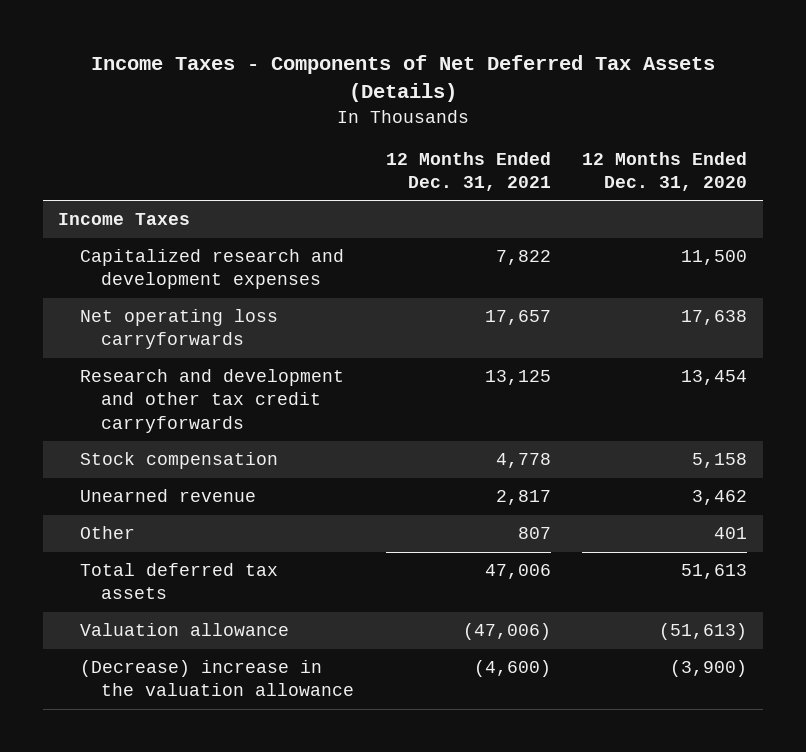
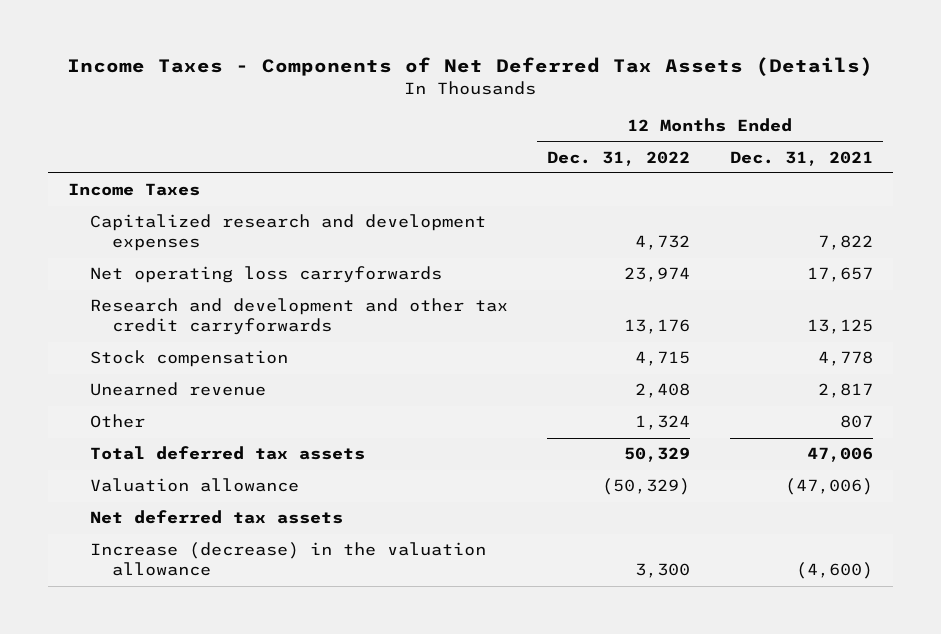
[582,151,748,192] 12 Months Ended Dec. 31, 2020 -> none
none -> [547,150,691,166] Dec. 31, 2022
none -> [89,510,343,525] Net deferred tax assets
[79,660,354,697] (Decrease) increase in the valuation allowance -> [89,542,486,577] Increase (decrease) in the valuation allowance

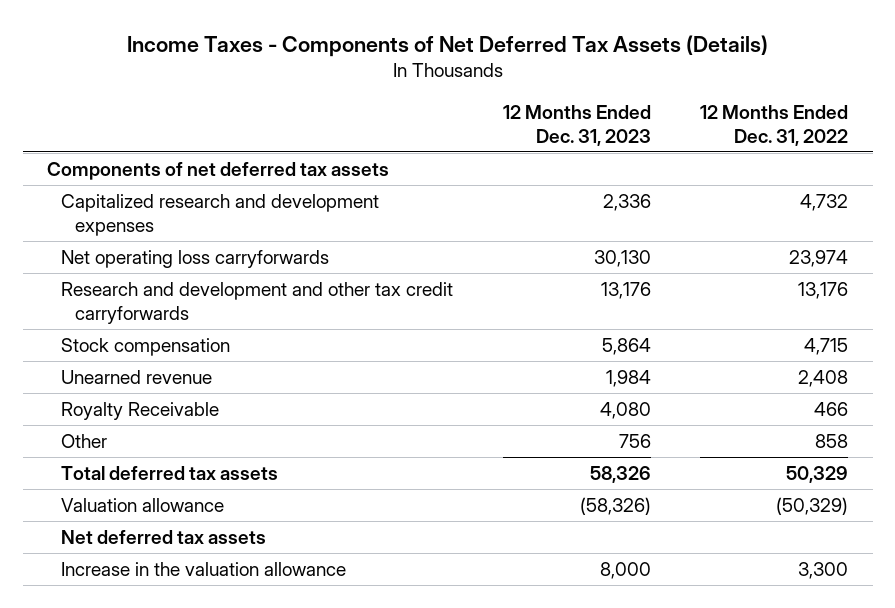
[730,150,874,166] Dec. 31, 2021 -> none
none -> [502,104,651,146] 12 Months Ended Dec. 31, 2023
[67,183,200,197] Income Taxes -> none
none -> [47,161,390,180] Components of net deferred tax assets
none -> [61,401,220,420] Royalty Receivable
[635,415,691,431] 1,324 -> [815,433,849,448] 858
[89,542,486,577] Increase (decrease) in the valuation allowance -> [61,561,347,576] Increase in the valuation allowance

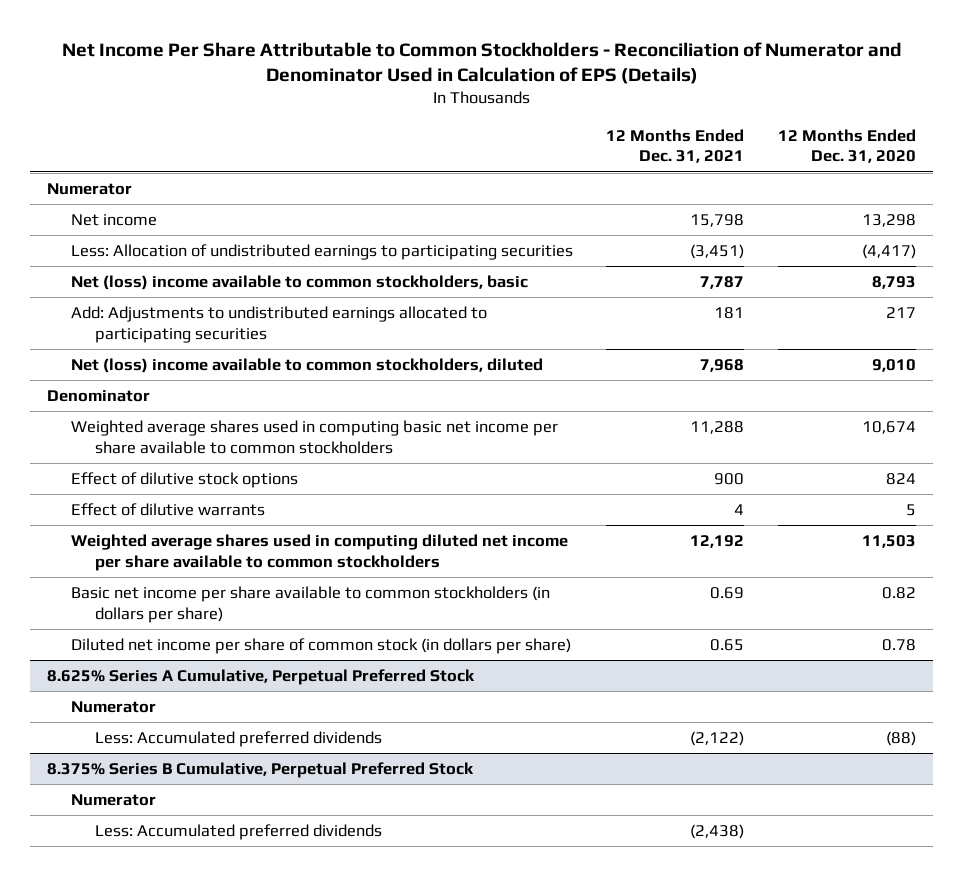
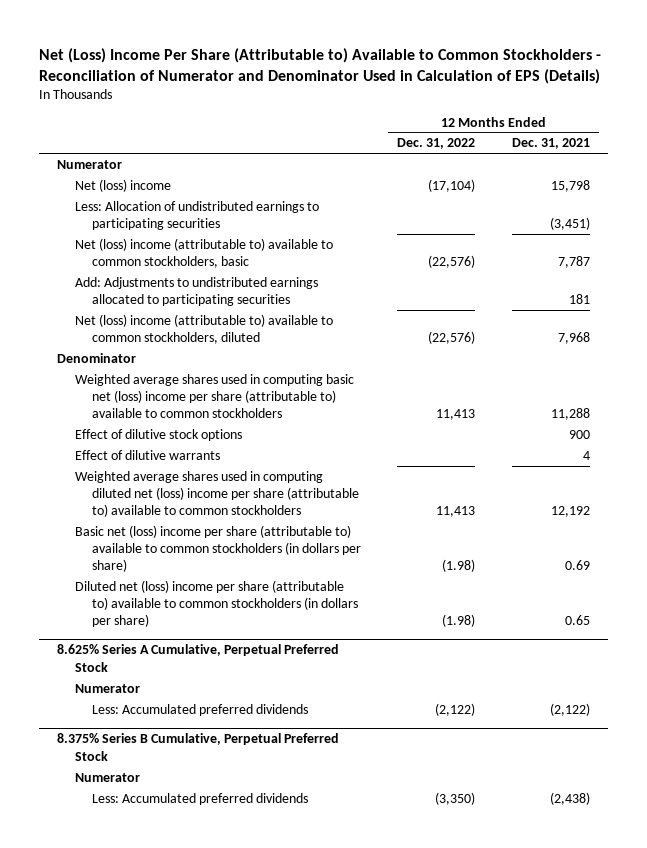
[61,41,902,85] Net Income Per Share Attributable to Common Stockholders - Reconciliation of Numerator and Denominator Used in Calculation of EPS (Details) -> [39,47,602,84] Net (Loss) Income Per Share (Attributable to) Available to Common Stockholders - Reconciliation of Numerator and Denominator Used in Calculation of EPS (Details)
[778,128,917,164] 12 Months Ended Dec. 31, 2020 -> none
none -> [397,138,476,150] Dec. 31, 2022
[70,214,157,227] Net income -> [74,178,171,192] Net (loss) income
[70,275,528,291] Net (loss) income available to common stockholders, basic -> [74,237,333,268] Net (loss) income (attributable to) available to common stockholders, basic
[70,358,543,374] Net (loss) income available to common stockholders, diluted -> [74,313,333,344] Net (loss) income (attributable to) available to common stockholders, diluted
[70,420,558,454] Weighted average shares used in computing basic net income per share available to common stockholders -> [74,373,354,419] Weighted average shares used in computing basic net (loss) income per share (attributable to) available to common stockholders
[70,534,568,571] Weighted average shares used in computing diluted net income per share available to common stockholders -> [74,470,360,518] Weighted average shares used in computing diluted net (loss) income per share (attributable to) available to common stockholders
[70,586,550,623] Basic net income per share available to common stockholders (in dollars per share) -> [74,524,362,573] Basic net (loss) income per share (attributable to) available to common stockholders (in dollars per share)
[70,638,571,655] Diluted net income per share of common stock (in dollars per share) -> [74,579,359,628] Diluted net (loss) income per share (attributable to) available to common stockholders (in dollars per share)

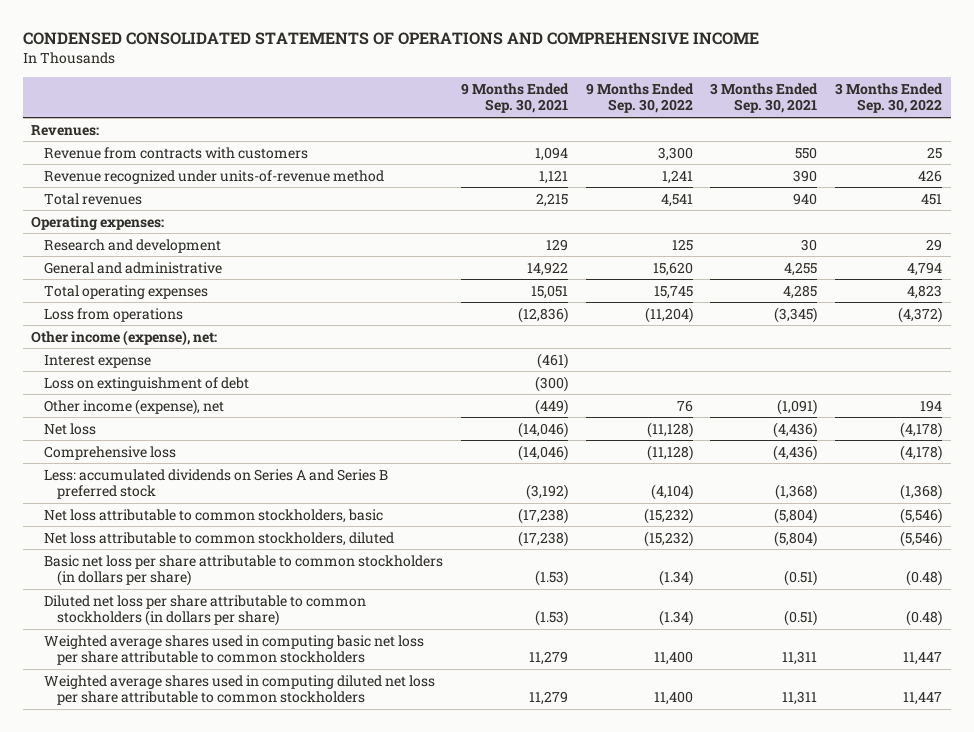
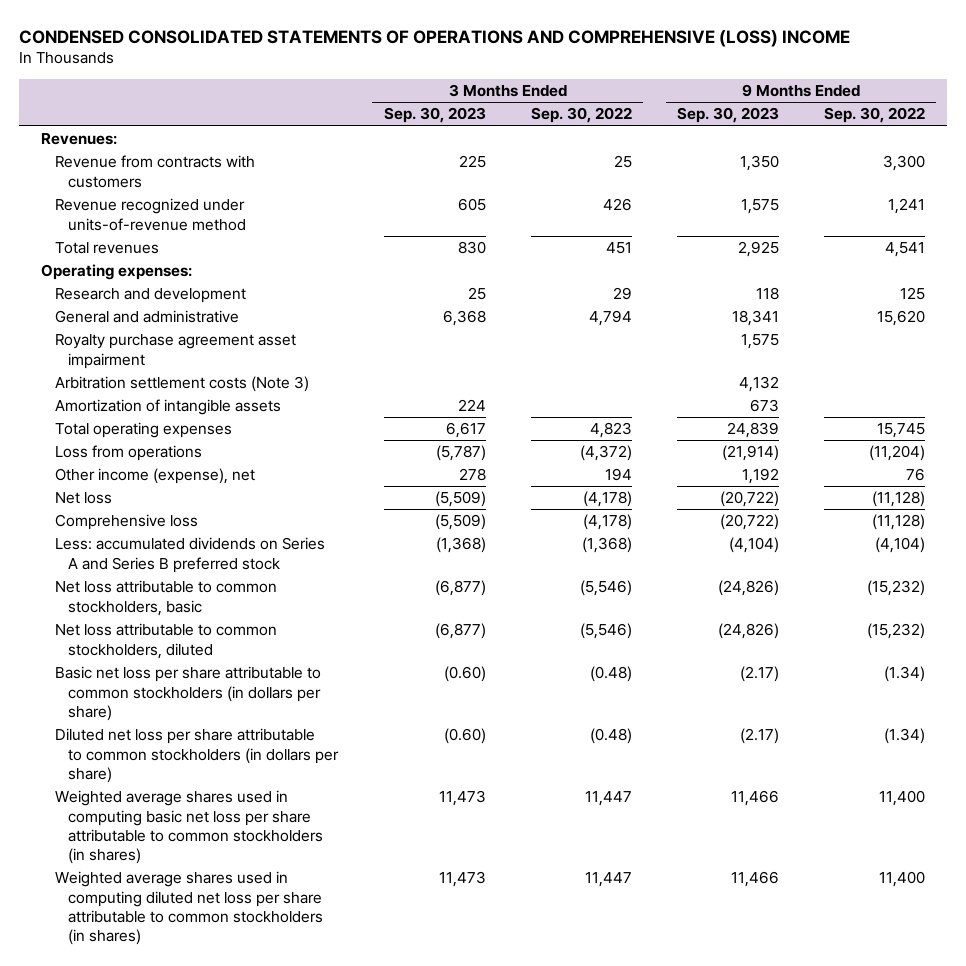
[22,32,759,46] CONDENSED CONSOLIDATED STATEMENTS OF OPERATIONS AND COMPREHENSIVE INCOME -> [18,29,850,47] CONDENSED CONSOLIDATED STATEMENTS OF OPERATIONS AND COMPREHENSIVE (LOSS) INCOME
[460,82,569,114] 9 Months Ended Sep. 30, 2021 -> none
[710,82,819,114] 3 Months Ended Sep. 30, 2021 -> none
none -> [383,107,486,124] Sep. 30, 2023
none -> [676,107,779,124] Sep. 30, 2023
none -> [54,334,296,369] Royalty purchase agreement asset impairment
none -> [54,376,309,393] Arbitration settlement costs (Note 3)
none -> [54,399,281,416] Amortization of intangible assets
[31,329,218,346] Other income (expense), net: -> none
[44,354,152,368] Interest expense -> none
[44,376,250,391] Loss on extinguishment of debt -> none
[44,634,425,666] Weighted average shares used in computing basic net loss per share attributable to common stockholders -> [54,790,324,865] Weighted average shares used in computing basic net loss per share attributable to common stockholders (in shares)
[44,674,436,706] Weighted average shares used in computing diluted net loss per share attributable to common stockholders -> [54,871,324,946] Weighted average shares used in computing diluted net loss per share attributable to common stockholders (in shares)

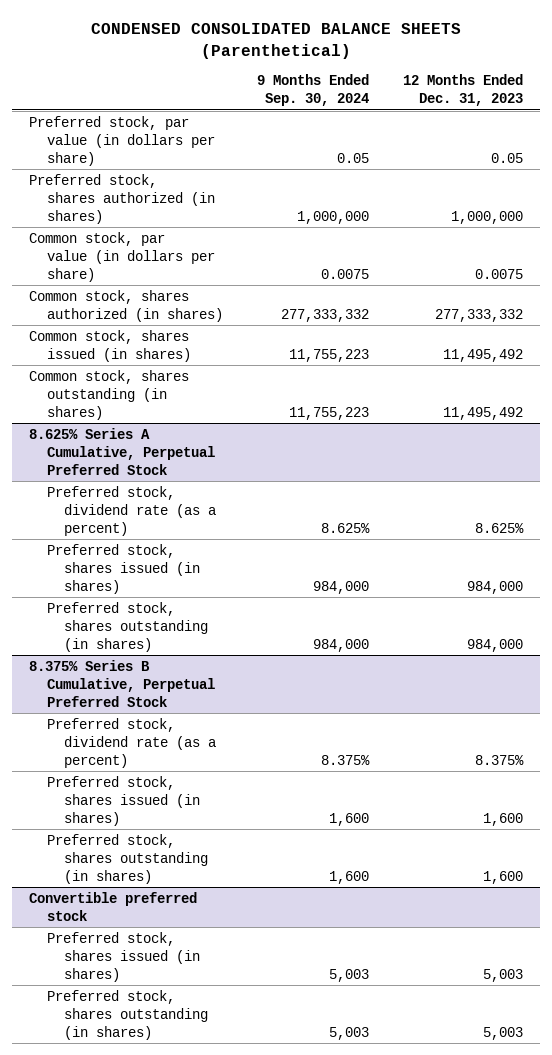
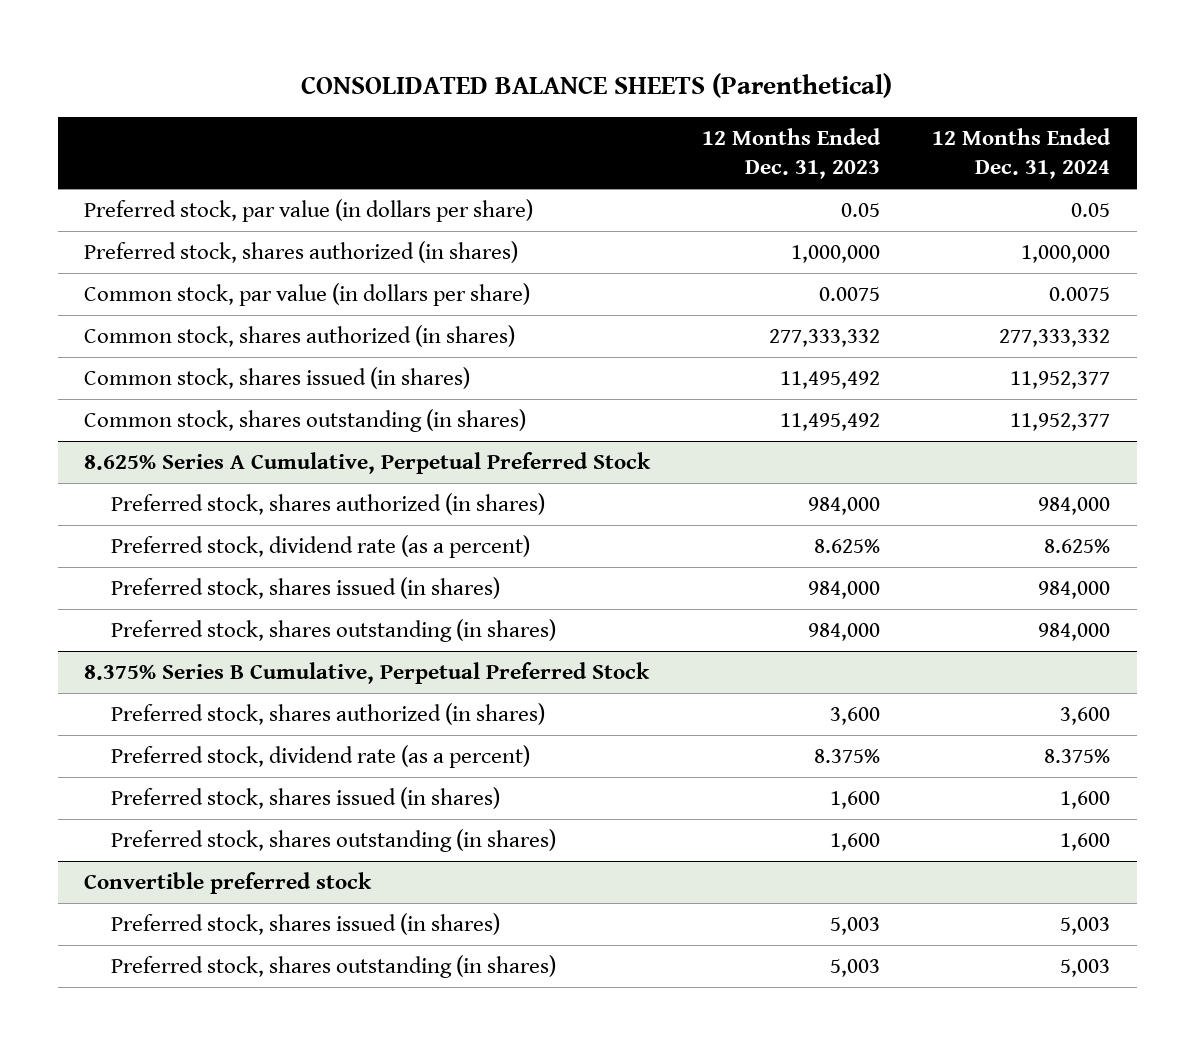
[90,23,461,59] CONDENSED CONSOLIDATED BALANCE SHEETS (Parenthetical) -> [301,72,893,98] CONSOLIDATED BALANCE SHEETS (Parenthetical)
[256,74,369,107] 9 Months Ended Sep. 30, 2024 -> none
none -> [932,127,1112,180] 12 Months Ended Dec. 31, 2024
none -> [111,493,546,516] Preferred stock, shares authorized (in shares)
none -> [111,703,546,726] Preferred stock, shares authorized (in shares)

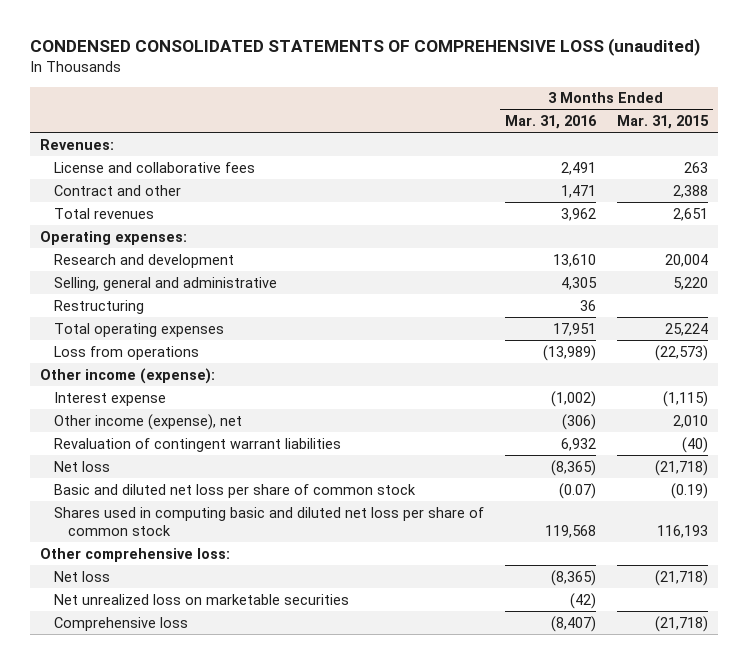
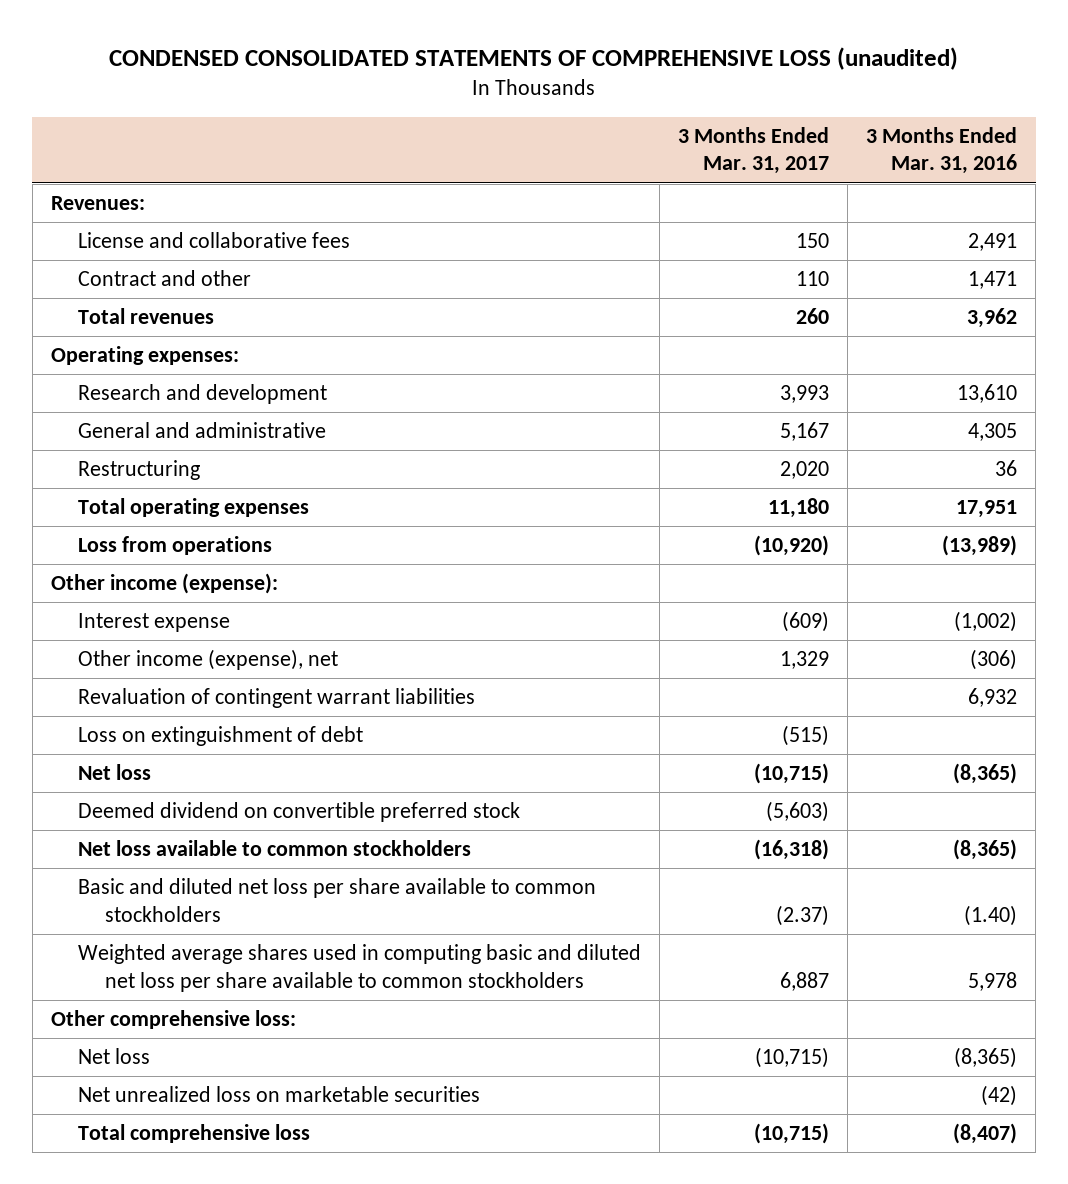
[616,115,709,130] Mar. 31, 2015 -> none
none -> [678,126,830,175] 3 Months Ended Mar. 31, 2017
[53,276,277,291] Selling, general and administrative -> [77,422,326,439] General and administrative
none -> [77,726,363,747] Loss on extinguishment of debt
none -> [77,802,520,823] Deemed dividend on convertible preferred stock
none -> [77,840,471,857] Net loss available to common stockholders
[53,483,416,498] Basic and diluted net loss per share of common stock -> [77,878,596,922] Basic and diluted net loss per share available to common stockholders
[558,482,596,499] (0.07) -> [964,904,1018,926] (1.40)
[53,506,484,536] Shares used in computing basic and diluted net loss per share of common stock -> [77,944,641,992] Weighted average shares used in computing basic and diluted net loss per share available to common stockholders
[544,524,596,538] 119,568 -> [968,971,1018,991] 5,978
[53,616,188,631] Comprehensive loss -> [77,1124,310,1144] Total comprehensive loss

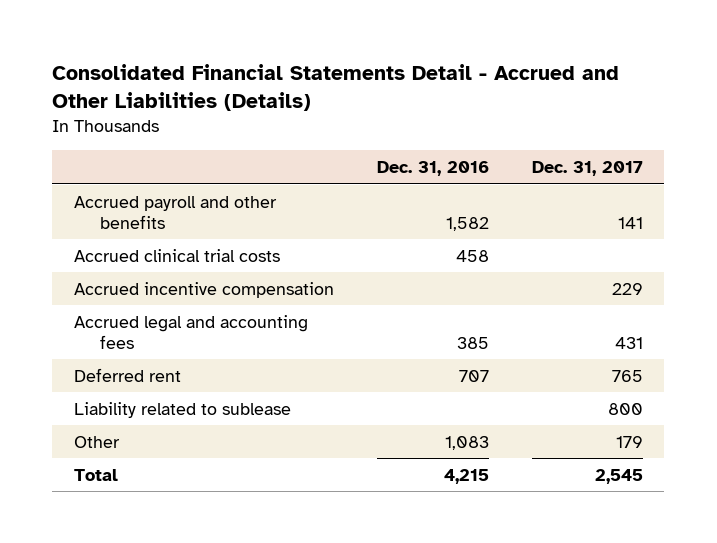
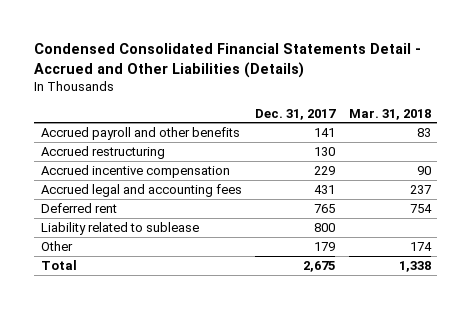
[52,64,620,112] Consolidated Financial Statements Detail - Accrued and Other Liabilities (Details) -> [34,42,422,78] Condensed Consolidated Financial Statements Detail - Accrued and Other Liabilities (Details)
[376,161,489,177] Dec. 31, 2016 -> none
none -> [348,108,431,120] Mar. 31, 2018
[73,248,280,262] Accrued clinical trial costs -> none
none -> [40,145,165,159] Accrued restructuring
[594,468,643,484] 2,545 -> [303,260,336,272] 2,675

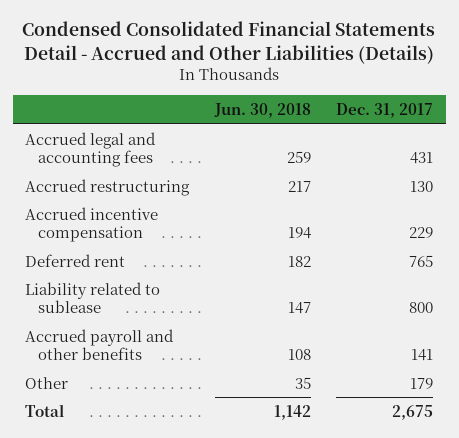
[348,108,431,120] Mar. 31, 2018 -> none
none -> [213,103,311,119] Jun. 30, 2018
[40,183,242,197] Accrued legal and accounting fees -> [25,131,157,167] Accrued legal and accounting fees
[40,126,240,140] Accrued payroll and other benefits -> [25,328,175,360] Accrued payroll and other benefits

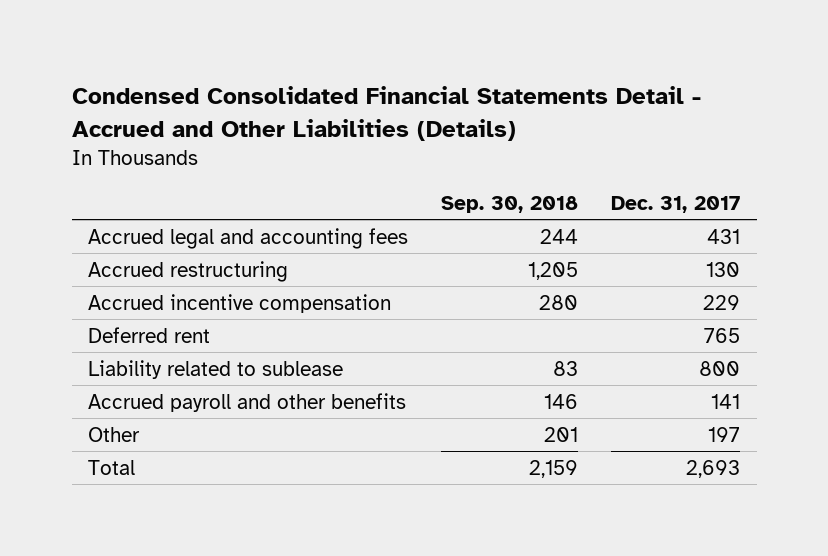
[213,103,311,119] Jun. 30, 2018 -> none
none -> [441,195,579,213] Sep. 30, 2018
[410,377,434,389] 179 -> [708,426,741,442] 197
[392,404,434,420] 2,675 -> [686,459,741,478] 2,693

